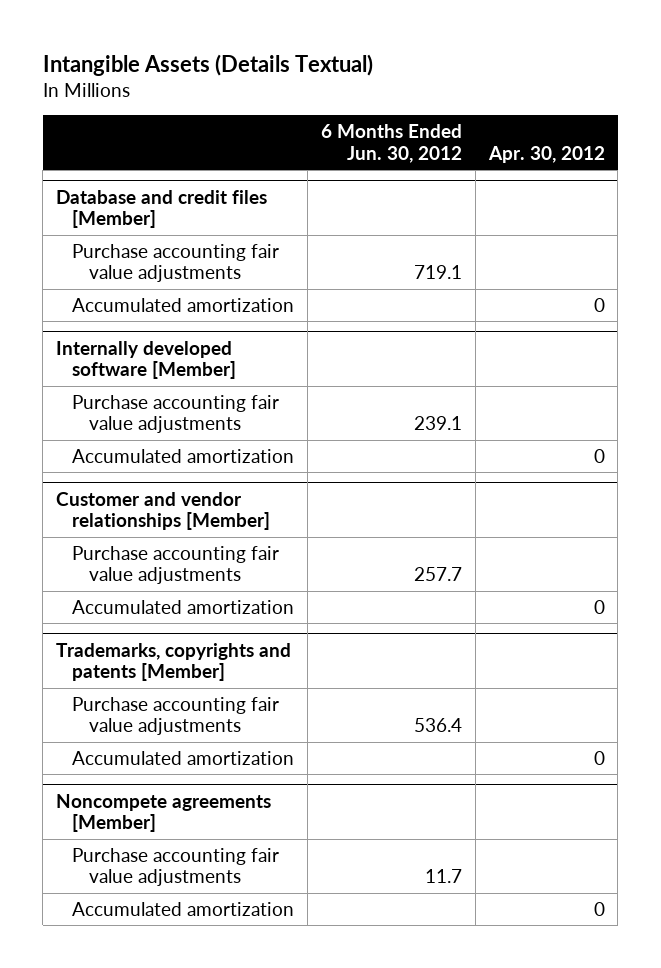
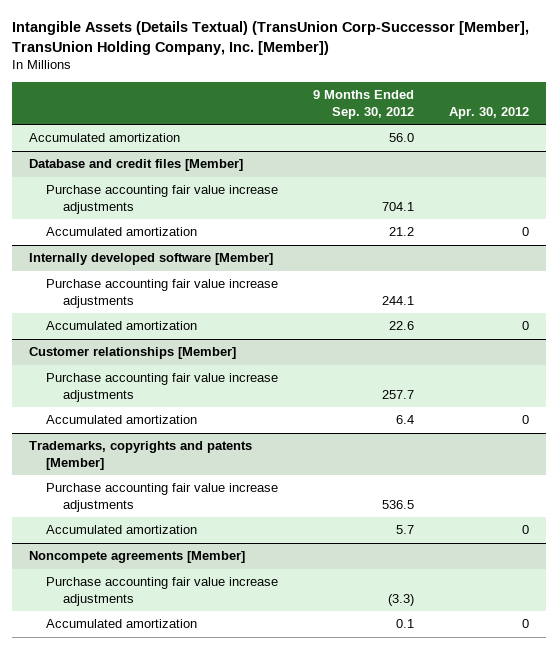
[42,53,373,76] Intangible Assets (Details Textual) -> [12,20,530,55] Intangible Assets (Details Textual) (TransUnion Corp-Successor [Member], TransUnion Holding Company, Inc. [Member])
[320,124,462,163] 6 Months Ended Jun. 30, 2012 -> none
none -> [312,90,414,119] 9 Months Ended Sep. 30, 2012
none -> [29,133,181,143] Accumulated amortization
[72,243,280,283] Purchase accounting fair value adjustments -> [46,185,279,214] Purchase accounting fair value increase adjustments
[72,394,280,434] Purchase accounting fair value adjustments -> [46,279,279,308] Purchase accounting fair value increase adjustments
[56,491,271,531] Customer and vendor relationships [Member] -> [29,347,237,360] Customer relationships [Member]
[72,545,280,585] Purchase accounting fair value adjustments -> [46,373,279,402] Purchase accounting fair value increase adjustments
[72,696,280,736] Purchase accounting fair value adjustments -> [46,483,279,512] Purchase accounting fair value increase adjustments
[72,847,280,887] Purchase accounting fair value adjustments -> [46,577,279,606] Purchase accounting fair value increase adjustments

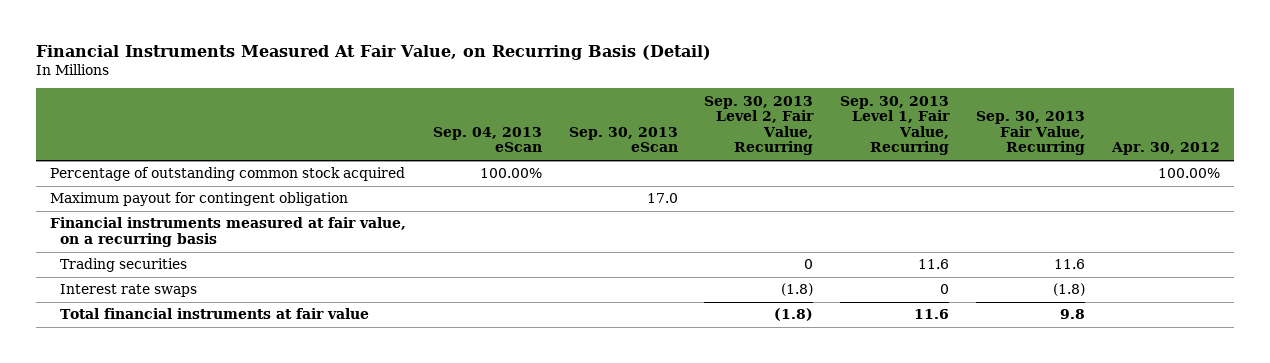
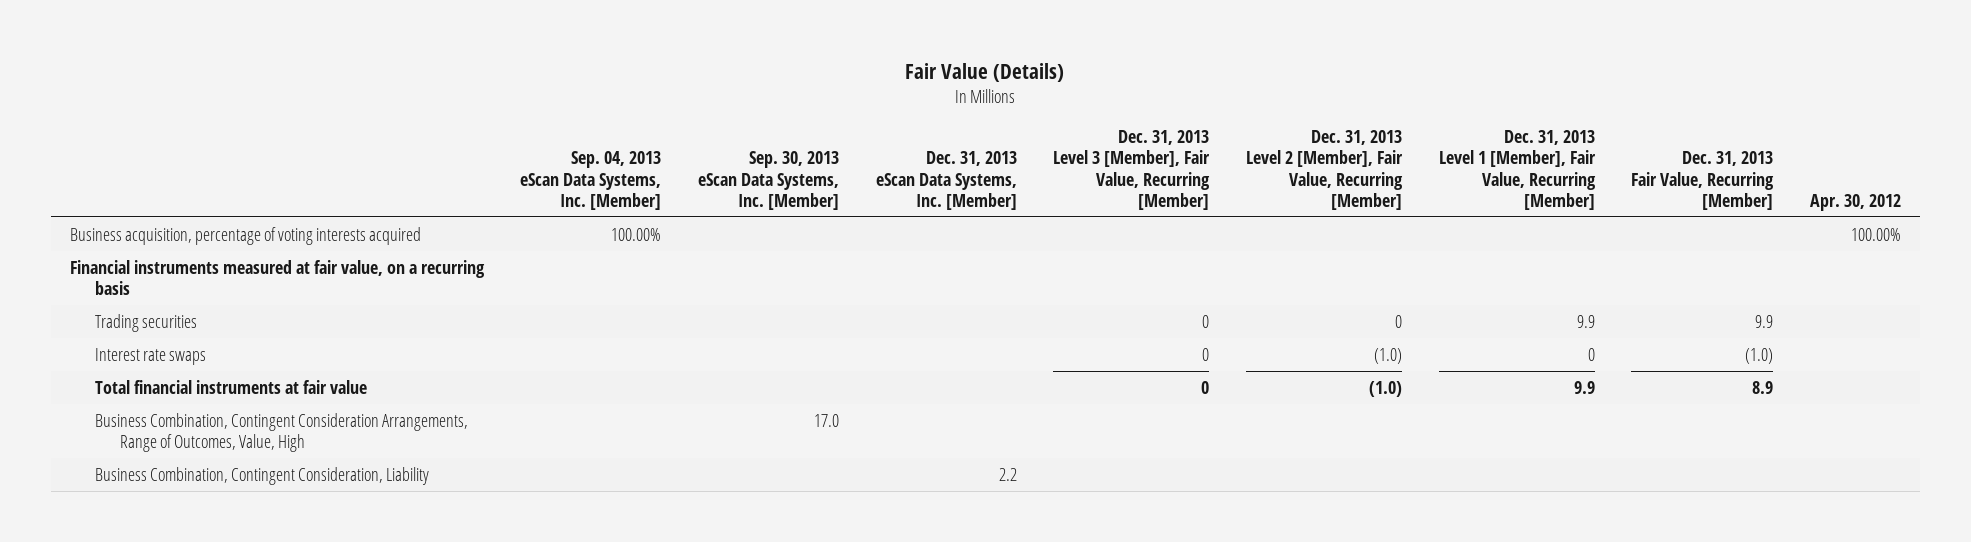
[36,44,712,60] Financial Instruments Measured At Fair Value, on Recurring Basis (Detail) -> [905,62,1065,82] Fair Value (Details)
[432,126,542,153] Sep. 04, 2013 eScan -> none
[568,126,678,153] Sep. 30, 2013 eScan -> none
[704,95,815,156] Sep. 30, 2013 Level 2, Fair Value, Recurring -> none
[840,95,951,156] Sep. 30, 2013 Level 1, Fair Value, Recurring -> none
[976,111,1086,156] Sep. 30, 2013 Fair Value, Recurring -> none
none -> [520,151,662,210] Sep. 04, 2013 eScan Data Systems, Inc. [Member]
none -> [698,151,840,210] Sep. 30, 2013 eScan Data Systems, Inc. [Member]
none -> [875,151,1017,210] Dec. 31, 2013 eScan Data Systems, Inc. [Member]
none -> [1053,130,1211,210] Dec. 31, 2013 Level 3 [Member], Fair Value, Recurring [Member]
none -> [1246,130,1404,210] Dec. 31, 2013 Level 2 [Member], Fair Value, Recurring [Member]
none -> [1438,130,1596,210] Dec. 31, 2013 Level 1 [Member], Fair Value, Recurring [Member]
none -> [1631,151,1775,210] Dec. 31, 2013 Fair Value, Recurring [Member]
[49,192,348,207] Maximum payout for contingent obligation -> none
[49,167,405,182] Percentage of outstanding common stock acquired -> [69,226,421,245] Business acquisition, percentage of voting interests acquired
none -> [94,412,468,452] Business Combination, Contingent Consideration Arrangements, Range of Outcomes, Value, High
none -> [94,466,429,485] Business Combination, Contingent Consideration, Liability

